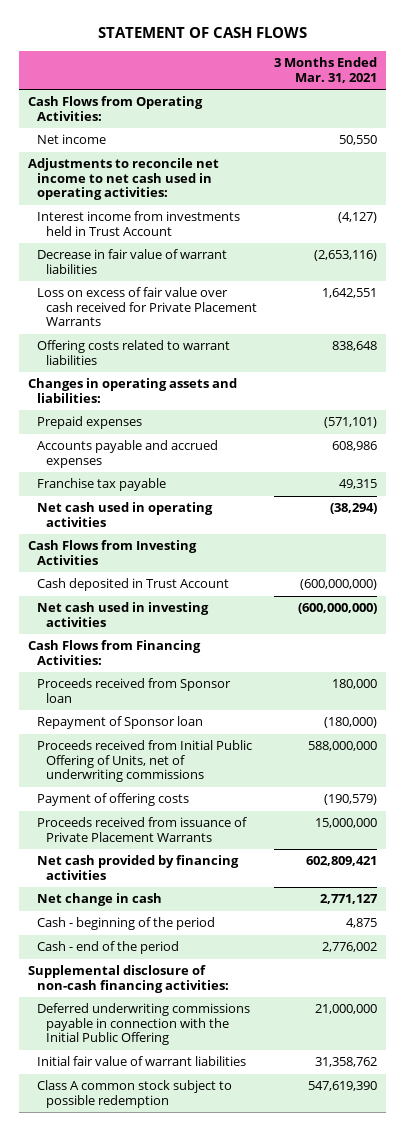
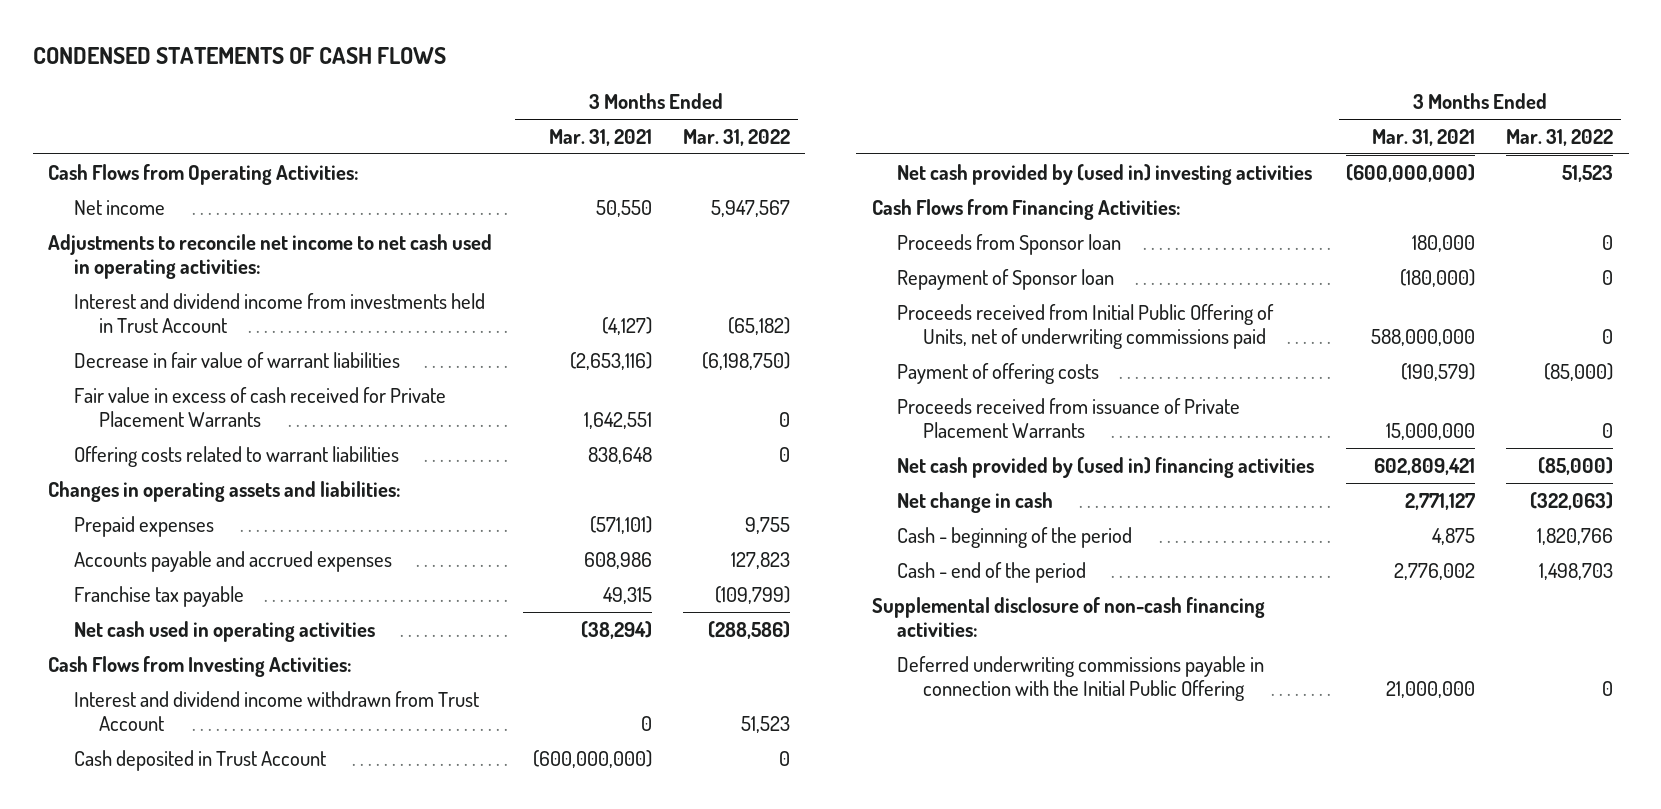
[98,27,308,39] STATEMENT OF CASH FLOWS -> [32,47,446,65] CONDENSED STATEMENTS OF CASH FLOWS
none -> [682,128,790,146] Mar. 31, 2022
[36,211,240,236] Interest income from investments held in Trust Account -> [73,292,485,333] Interest and dividend income from investments held in Trust Account
[36,287,258,327] Loss on excess of fair value over cash received for Private Placement Warrants -> [73,386,446,427] Fair value in excess of cash received for Private Placement Warrants
[27,540,197,565] Cash Flows from Investing Activities -> [48,655,353,677] Cash Flows from Investing Activities:
none -> [73,690,479,731] Interest and dividend income withdrawn from Trust Account
[36,602,209,627] Net cash used in investing activities -> [897,163,1313,185] Net cash provided by (used in) investing activities
[36,678,231,703] Proceeds received from Sponsor loan -> [897,233,1122,255] Proceeds from Sponsor loan
[36,740,252,783] Proceeds received from Initial Public Offering of Units, net of underwriting commissions -> [897,303,1275,349] Proceeds received from Initial Public Offering of Units, net of underwriting commissions paid
[36,855,239,880] Net cash provided by financing activities -> [897,456,1315,478] Net cash provided by (used in) financing activities
[36,1056,246,1067] Initial fair value of warrant liabilities -> none
[36,1080,232,1108] Class A common stock subject to possible redemption -> none

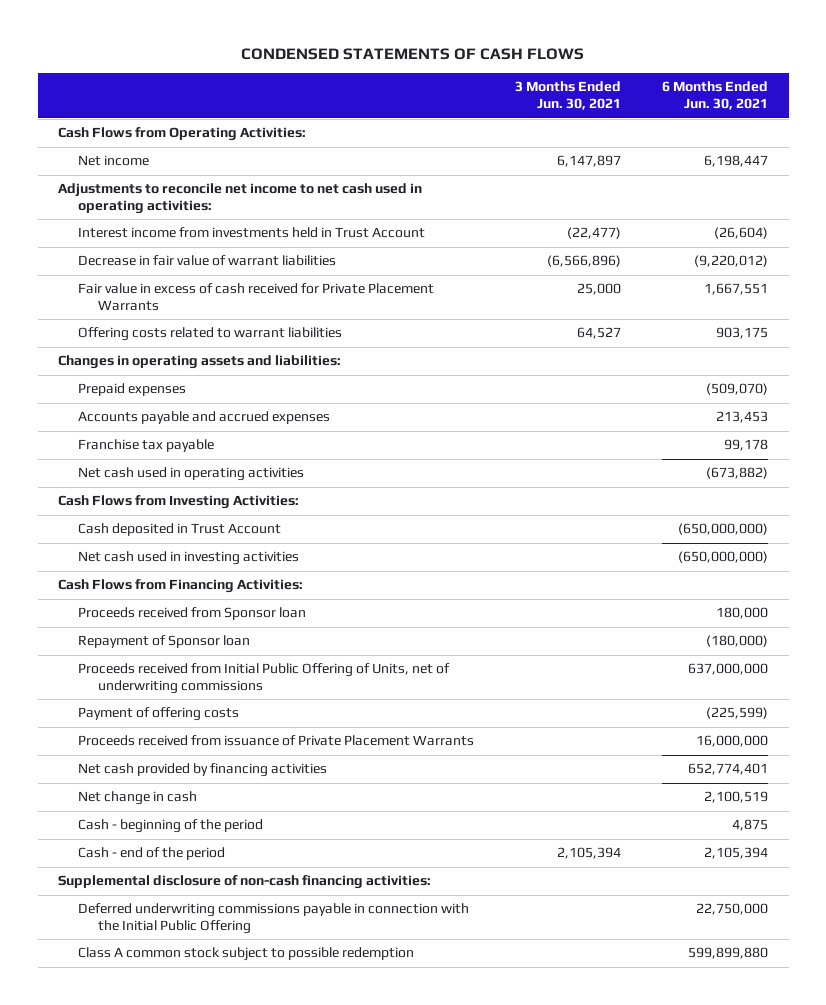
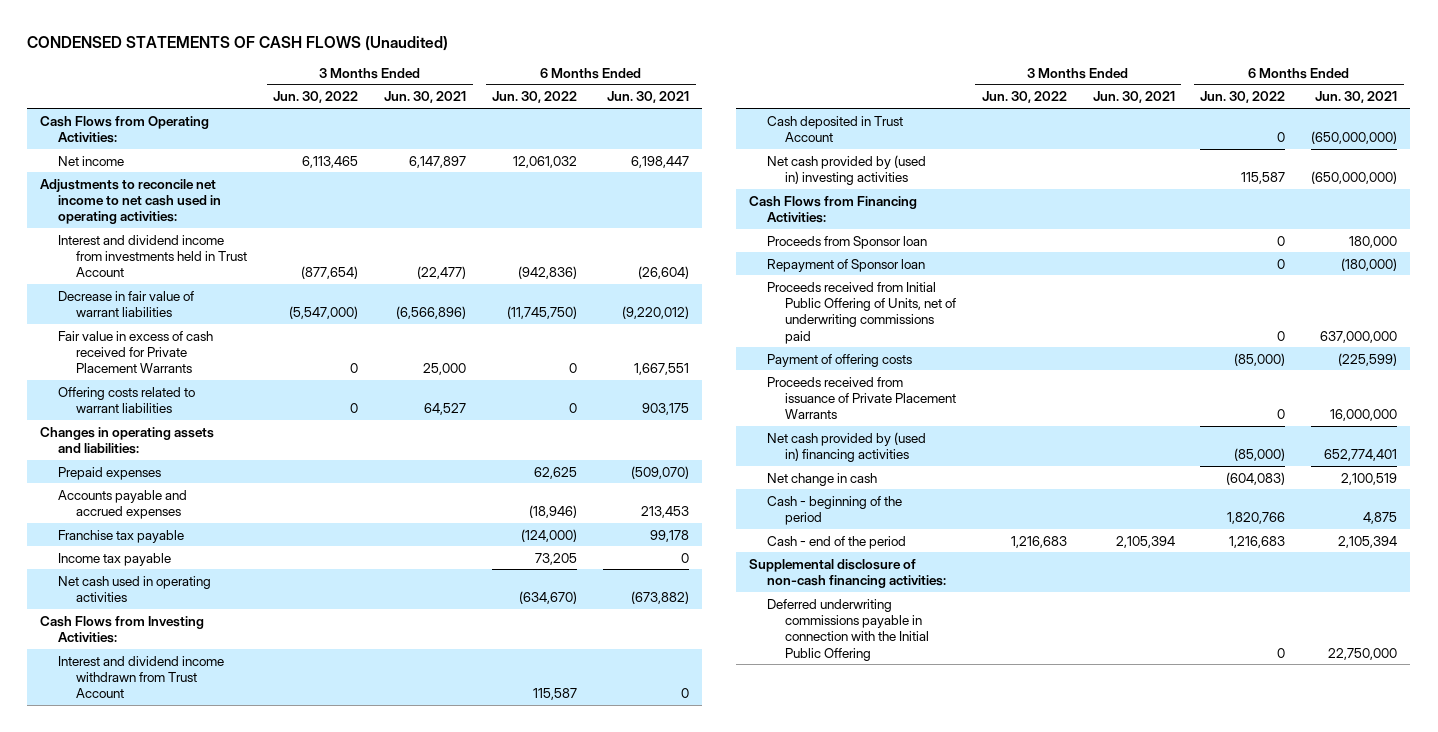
[241,48,585,61] CONDENSED STATEMENTS OF CASH FLOWS -> [27,36,449,52] CONDENSED STATEMENTS OF CASH FLOWS (Unaudited)
none -> [273,91,359,104] Jun. 30, 2022
none -> [492,91,578,104] Jun. 30, 2022
[78,227,426,239] Interest income from investments held in Trust Account -> [58,234,248,278] Interest and dividend income from investments held in Trust Account
none -> [58,552,172,566] Income tax payable
none -> [58,655,225,699] Interest and dividend income withdrawn from Trust Account
[78,551,300,566] Net cash used in investing activities -> [766,154,926,185] Net cash provided by (used in) investing activities
[78,607,307,621] Proceeds received from Sponsor loan -> [766,235,927,249] Proceeds from Sponsor loan
[78,663,451,695] Proceeds received from Initial Public Offering of Units, net of underwriting commissions -> [766,281,956,344] Proceeds received from Initial Public Offering of Units, net of underwriting commissions paid
[78,763,328,778] Net cash provided by financing activities -> [766,431,926,462] Net cash provided by (used in) financing activities
[78,947,415,962] Class A common stock subject to possible redemption -> none

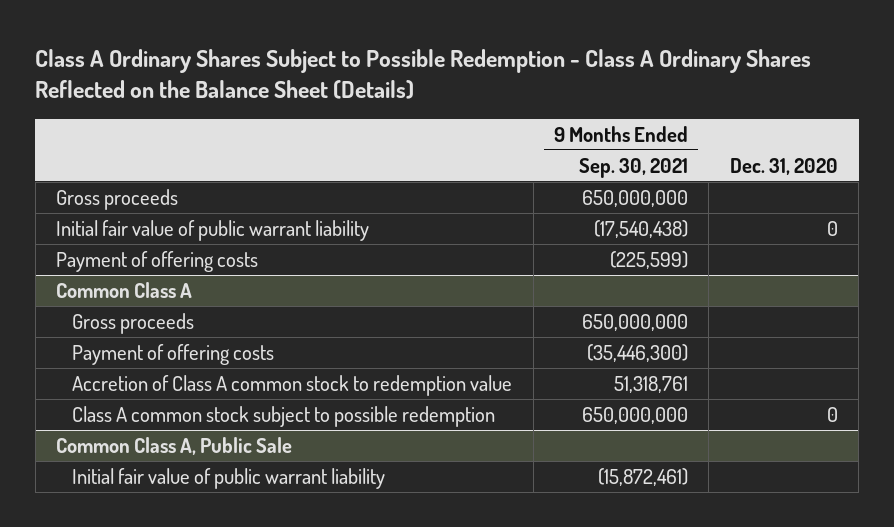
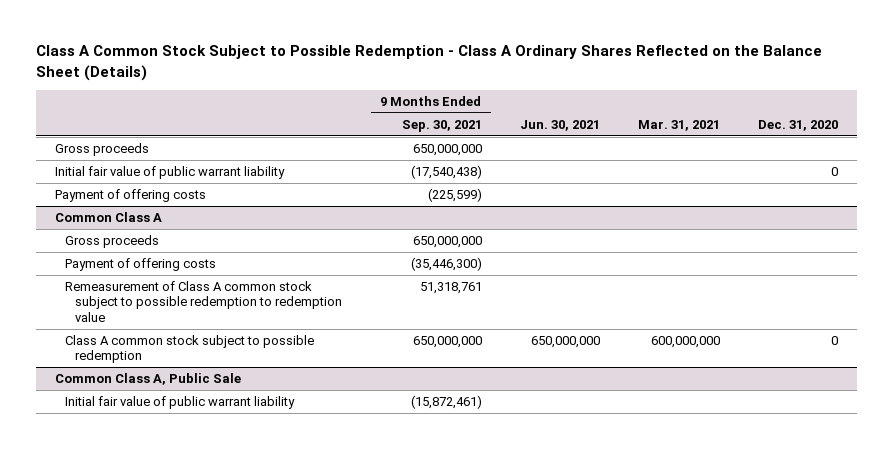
[35,48,812,100] Class A Ordinary Shares Subject to Possible Redemption - Class A Ordinary Shares Reflected on the Balance Sheet (Details) -> [35,45,822,81] Class A Common Stock Subject to Possible Redemption - Class A Ordinary Shares Reflected on the Balance Sheet (Details)
none -> [519,119,600,131] Jun. 30, 2021
none -> [638,119,721,131] Mar. 31, 2021
[72,374,513,396] Accretion of Class A common stock to redemption value -> [65,281,343,322] Remeasurement of Class A common stock subject to possible redemption to redemption value

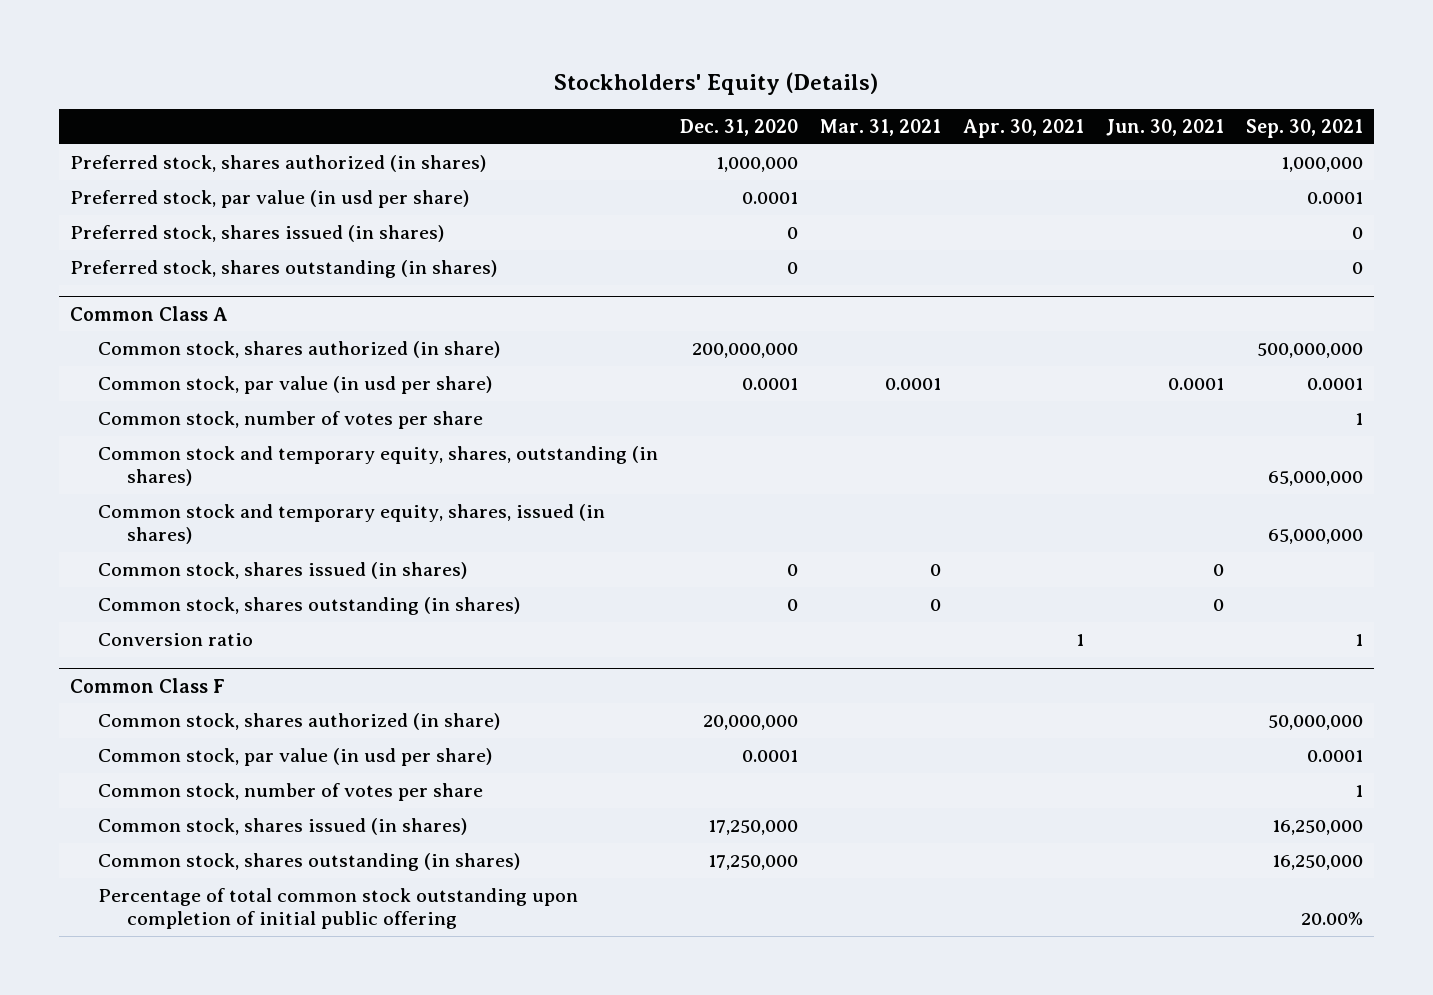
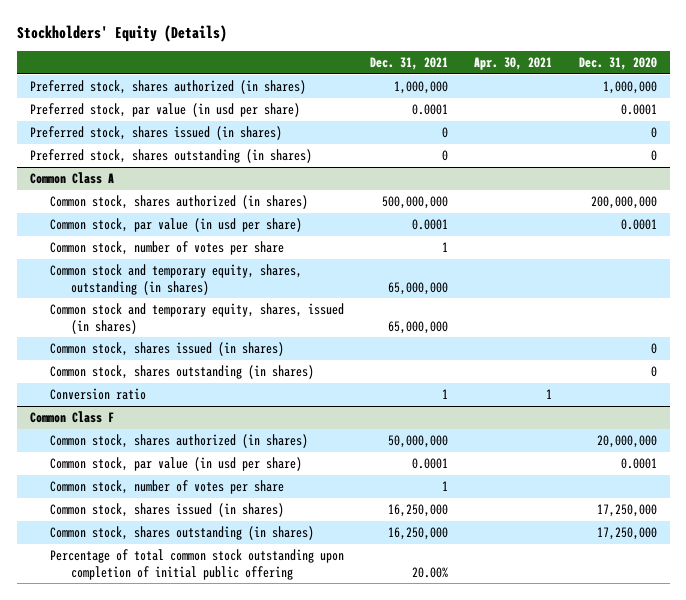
[820,119,942,137] Mar. 31, 2021 -> none
[1105,119,1224,137] Jun. 30, 2021 -> none
[1245,119,1363,139] Sep. 30, 2021 -> none
none -> [370,57,449,71] Dec. 31, 2021
[98,341,501,359] Common stock, shares authorized (in share) -> [50,195,309,210] Common stock, shares authorized (in shares)
[98,713,501,731] Common stock, shares authorized (in share) -> [50,434,309,449] Common stock, shares authorized (in shares)

